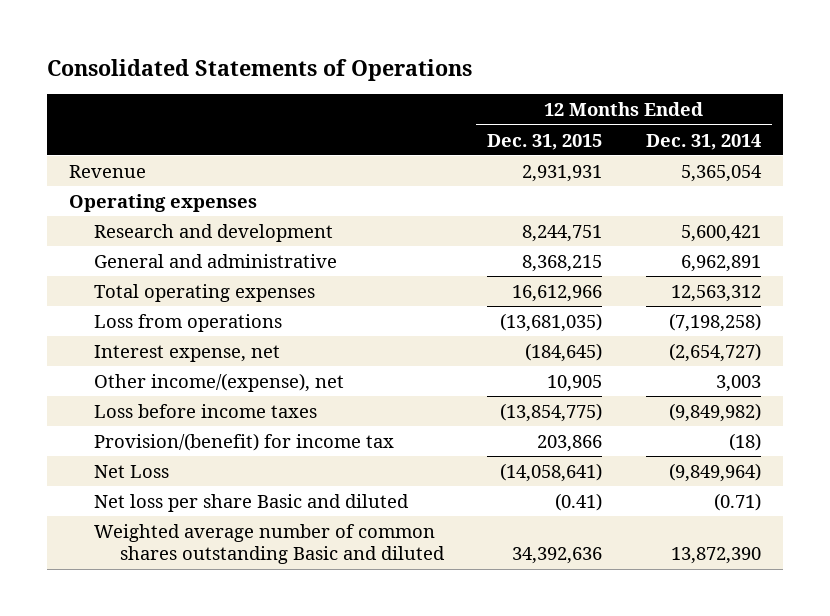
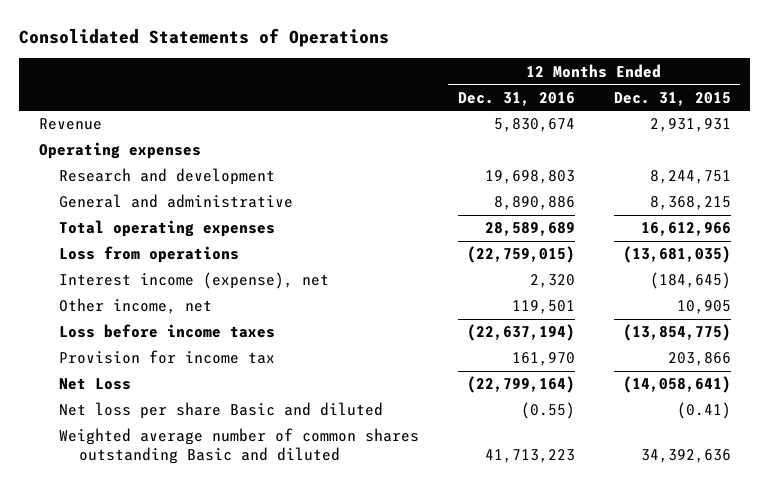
[646,133,762,150] Dec. 31, 2014 -> none
none -> [457,91,575,106] Dec. 31, 2016
[94,344,281,362] Interest expense, net -> [58,272,329,290] Interest income (expense), net
[94,372,345,392] Other income/(expense), net -> [58,298,212,315] Other income, net
[94,432,395,451] Provision/(benefit) for income tax -> [58,350,275,365] Provision for income tax

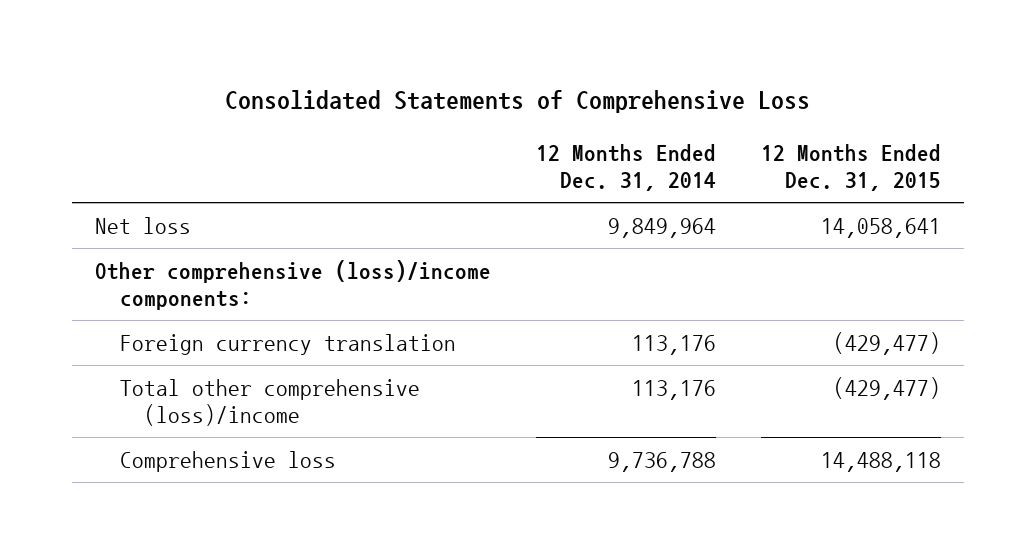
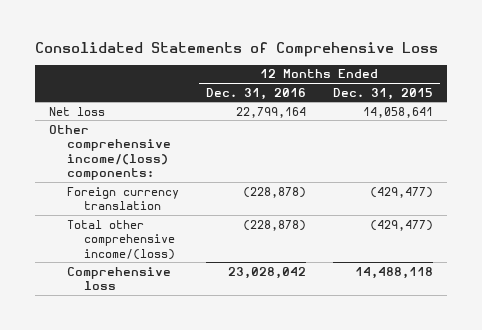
[535,143,716,192] 12 Months Ended Dec. 31, 2014 -> none
none -> [205,87,306,100] Dec. 31, 2016
[94,259,491,310] Other comprehensive (loss)/income components: -> [48,124,171,181] Other comprehensive income/(loss) components:
[119,378,420,426] Total other comprehensive (loss)/income -> [66,219,176,260] Total other comprehensive income/(loss)

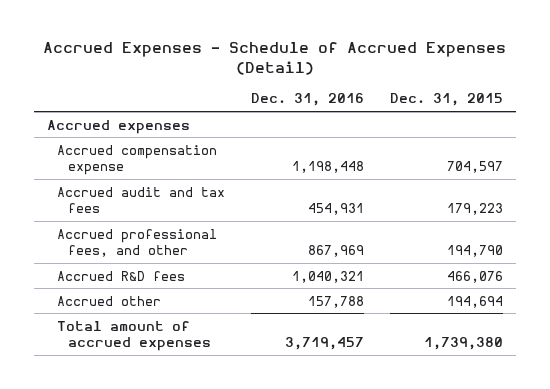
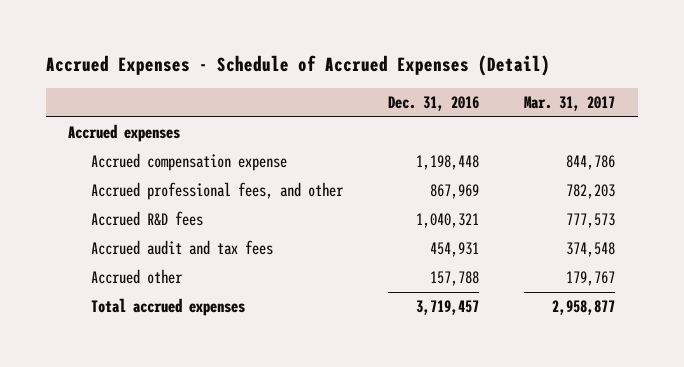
[390,93,504,107] Dec. 31, 2015 -> none
none -> [524,95,616,111] Mar. 31, 2017
[57,186,226,213] Accrued audit and tax fees -> [90,240,273,256] Accrued audit and tax fees
[57,320,211,351] Total amount of accrued expenses -> [90,298,245,317] Total accrued expenses

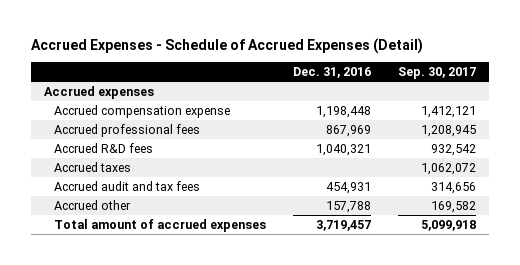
[524,95,616,111] Mar. 31, 2017 -> none
none -> [397,67,476,80] Sep. 30, 2017
[90,182,344,201] Accrued professional fees, and other -> [53,124,200,138] Accrued professional fees
none -> [53,162,131,173] Accrued taxes
[90,298,245,317] Total accrued expenses -> [53,219,266,233] Total amount of accrued expenses

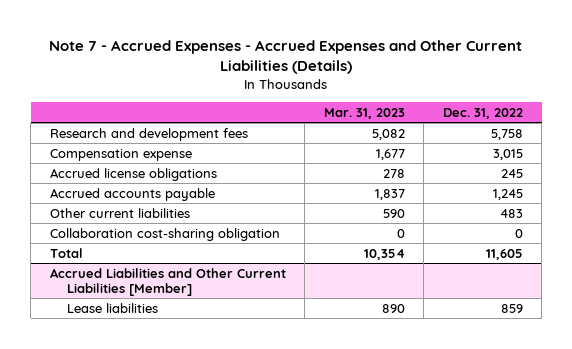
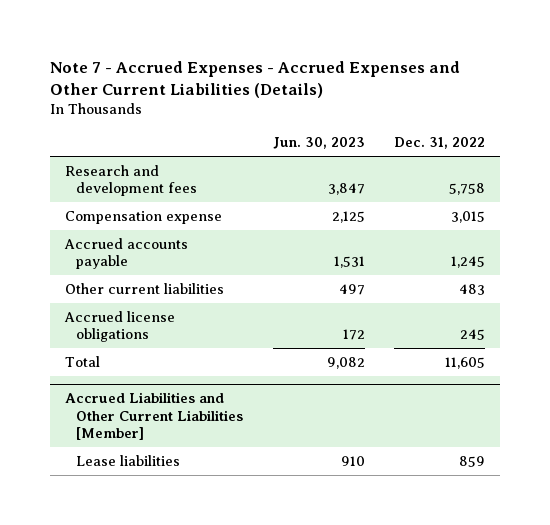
[323,107,405,119] Mar. 31, 2023 -> none
none -> [272,137,365,150] Jun. 30, 2023
[49,227,280,241] Collaboration cost-sharing obligation -> none
[49,167,217,181] Accrued license obligations -> [63,310,175,343] Accrued license obligations

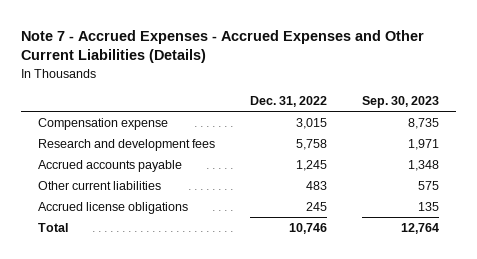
[272,137,365,150] Jun. 30, 2023 -> none
none -> [361,96,439,109] Sep. 30, 2023
[64,164,198,197] Research and development fees -> [38,138,216,151] Research and development fees
[64,392,244,441] Accrued Liabilities and Other Current Liabilities [Member] -> none
[76,454,181,466] Lease liabilities -> none
[445,356,486,369] 11,605 -> [288,222,327,234] 10,746

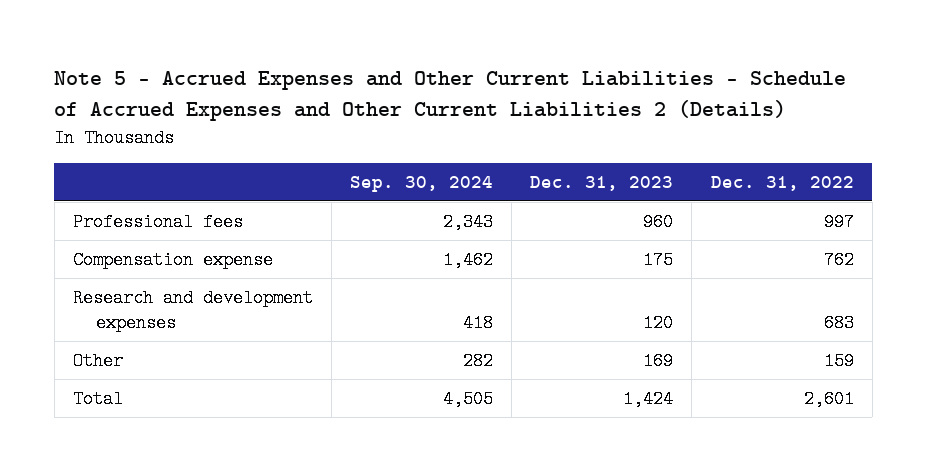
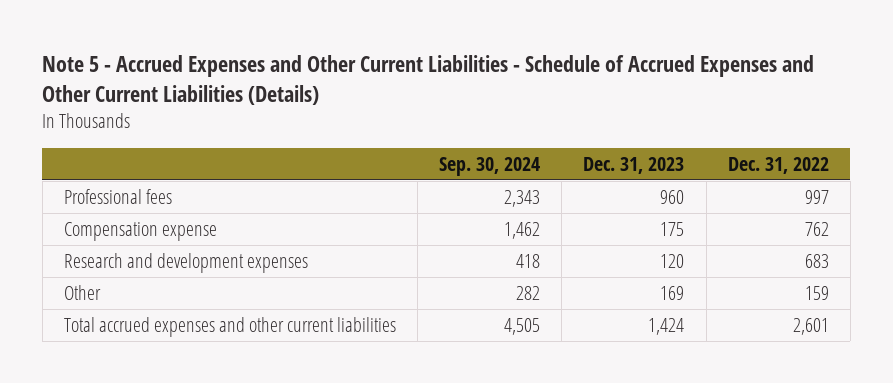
[54,70,847,121] Note 5 - Accrued Expenses and Other Current Liabilities - Schedule of Accrued Expenses and Other Current Liabilities 2 (Details) -> [42,55,815,106] Note 5 - Accrued Expenses and Other Current Liabilities - Schedule of Accrued Expenses and Other Current Liabilities (Details)
[72,390,123,409] Total -> [63,317,396,338] Total accrued expenses and other current liabilities

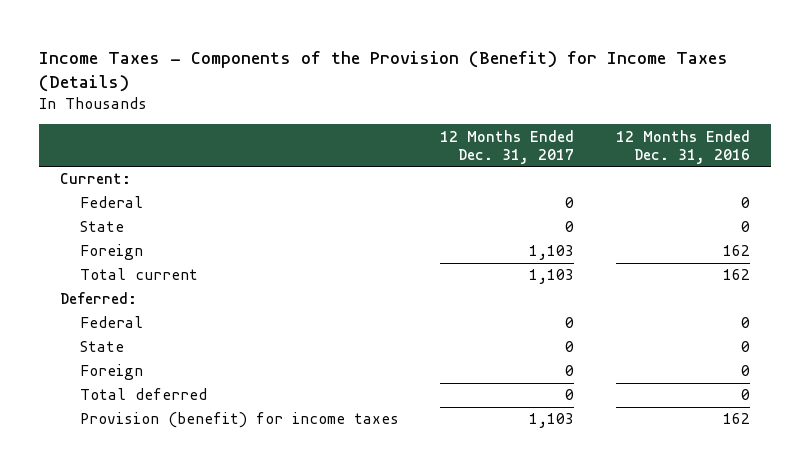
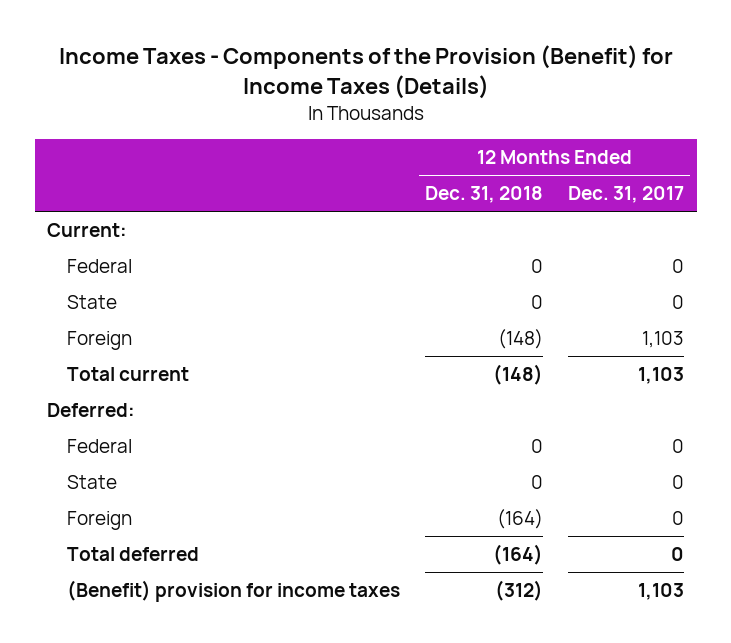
[616,129,751,164] 12 Months Ended Dec. 31, 2016 -> none
none -> [425,186,544,204] Dec. 31, 2018
[79,412,399,429] Provision (benefit) for income taxes -> [67,580,401,603] (Benefit) provision for income taxes

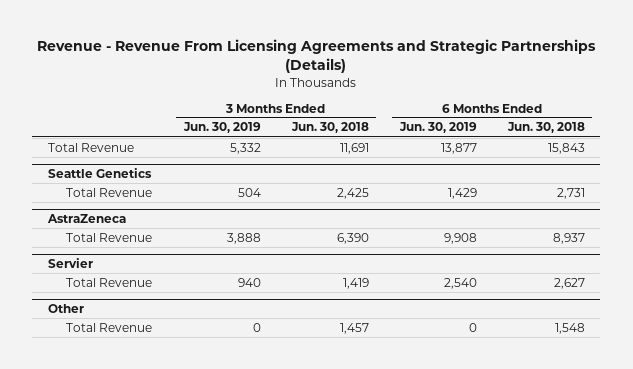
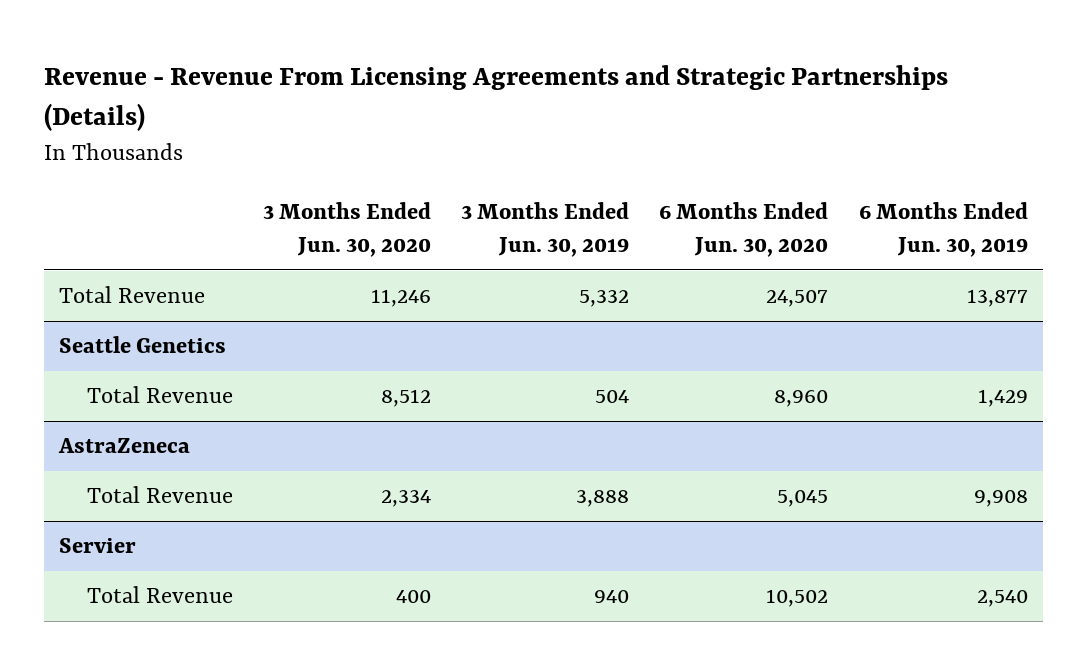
[290,122,369,134] Jun. 30, 2018 -> none
[506,122,585,134] Jun. 30, 2018 -> none
none -> [262,201,431,258] 3 Months Ended Jun. 30, 2020
none -> [659,201,829,258] 6 Months Ended Jun. 30, 2020
[47,303,84,313] Other -> none
[66,322,153,332] Total Revenue -> none

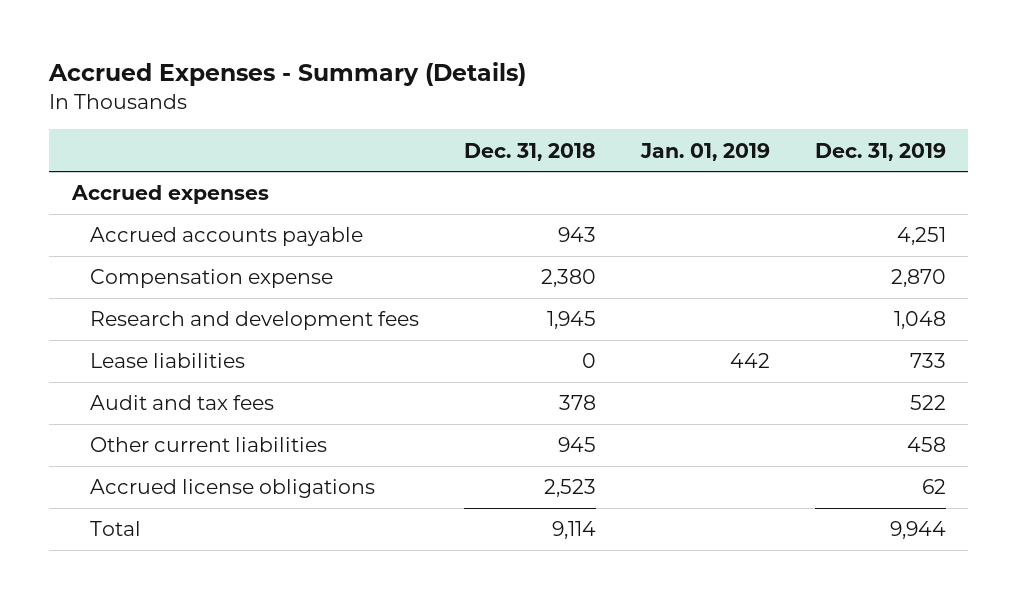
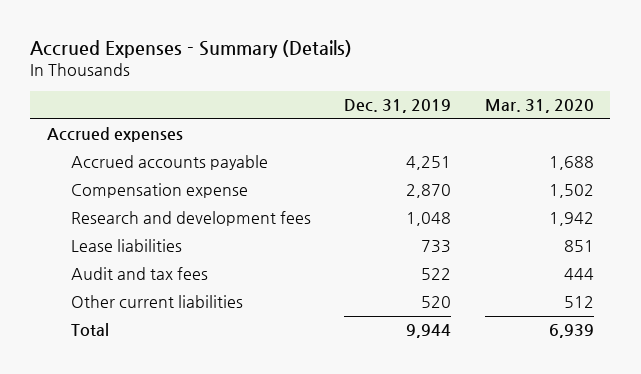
[464,142,597,161] Dec. 31, 2018 -> none
[639,142,770,161] Jan. 01, 2019 -> none
none -> [484,98,594,113] Mar. 31, 2020
[90,479,376,499] Accrued license obligations -> none
[906,437,946,453] 458 -> [421,296,452,309] 520

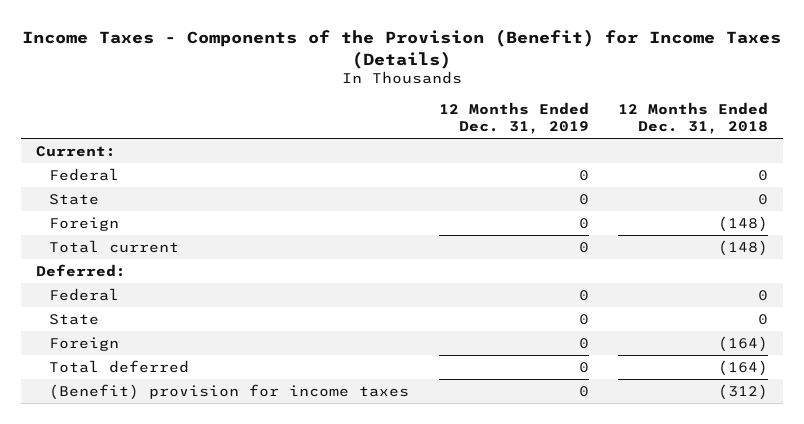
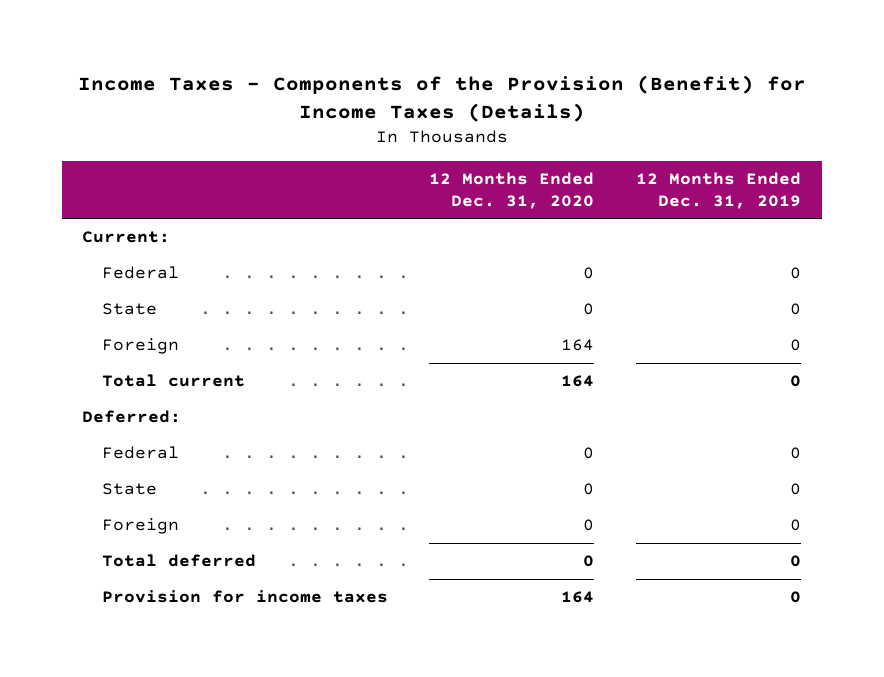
[618,102,769,135] 12 Months Ended Dec. 31, 2018 -> none
none -> [429,171,595,209] 12 Months Ended Dec. 31, 2020
[49,383,410,400] (Benefit) provision for income taxes -> [101,590,388,604] Provision for income taxes

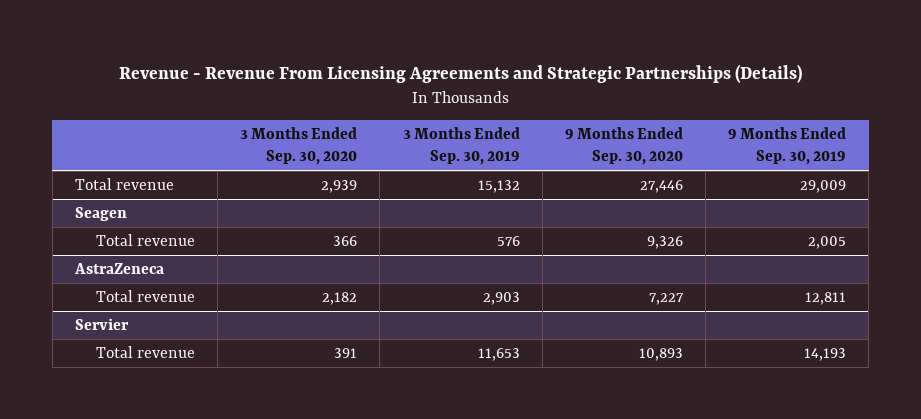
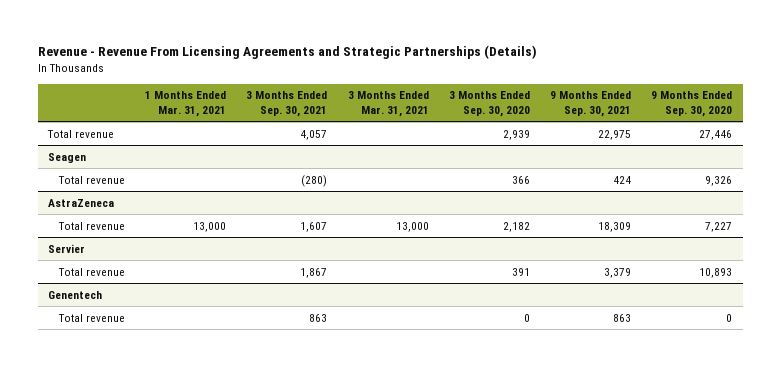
[402,127,520,166] 3 Months Ended Sep. 30, 2019 -> none
[728,127,847,166] 9 Months Ended Sep. 30, 2019 -> none
none -> [145,91,227,117] 1 Months Ended Mar. 31, 2021
none -> [246,91,328,117] 3 Months Ended Sep. 30, 2021
none -> [347,91,429,117] 3 Months Ended Mar. 31, 2021
none -> [550,91,632,117] 9 Months Ended Sep. 30, 2021
none -> [48,290,103,299] Genentech
none -> [57,313,125,322] Total revenue

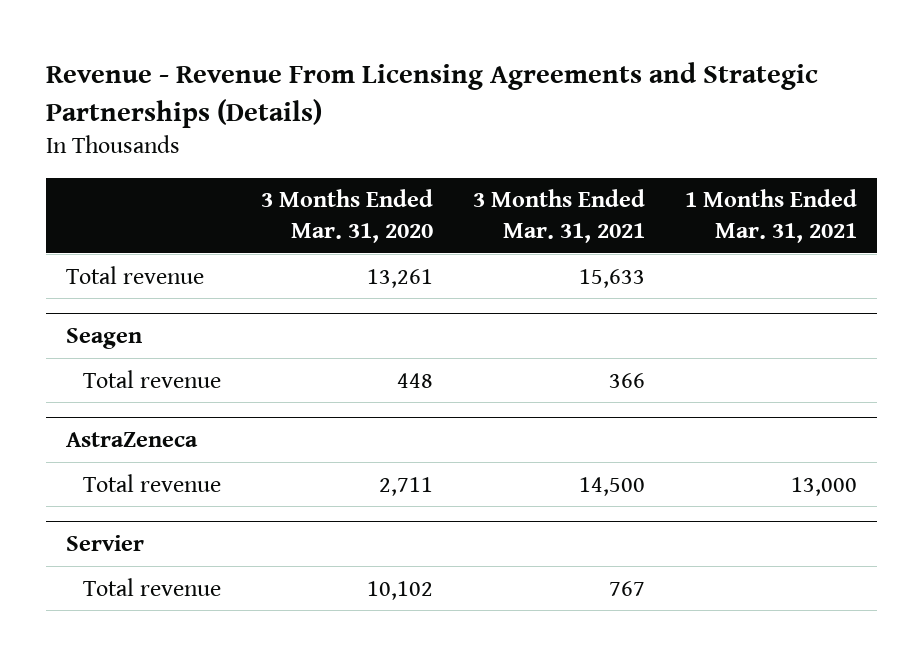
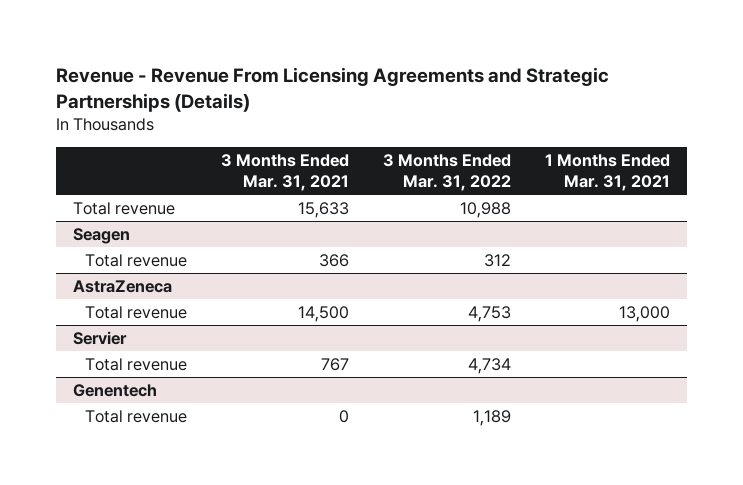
[260,189,433,244] 3 Months Ended Mar. 31, 2020 -> none
none -> [382,153,511,192] 3 Months Ended Mar. 31, 2022
none -> [73,383,158,397] Genentech
none -> [84,409,187,423] Total revenue

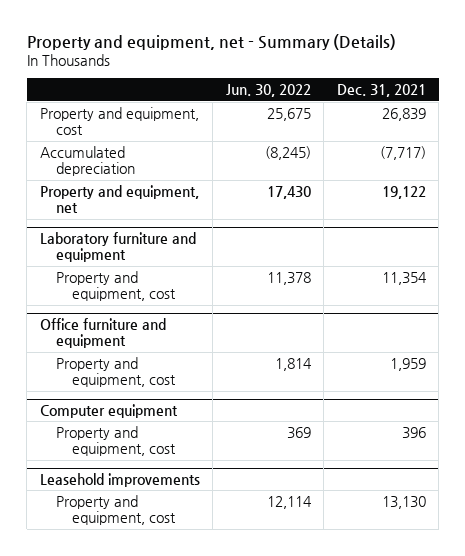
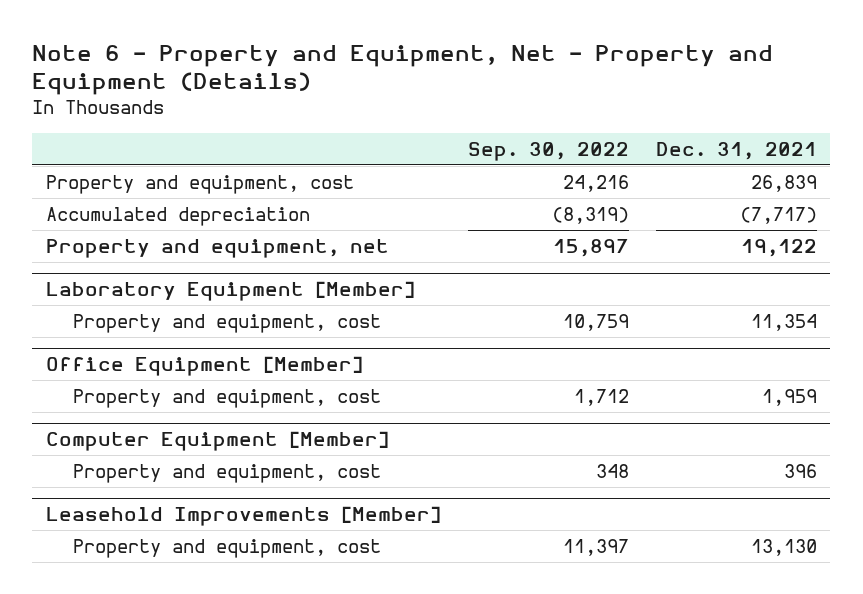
[26,34,396,51] Property and equipment, net - Summary (Details) -> [32,44,774,96] Note 6 - Property and Equipment, Net - Property and Equipment (Details)
[225,84,311,98] Jun. 30, 2022 -> none
none -> [467,141,629,161] Sep. 30, 2022
[39,231,196,263] Laboratory furniture and equipment -> [45,281,415,302] Laboratory Equipment [Member]
[39,317,166,349] Office furniture and equipment -> [45,356,363,377] Office Equipment [Member]
[39,403,178,418] Computer equipment -> [45,431,389,452] Computer Equipment [Member]
[39,472,200,487] Leasehold improvements -> [45,506,441,527] Leasehold Improvements [Member]

